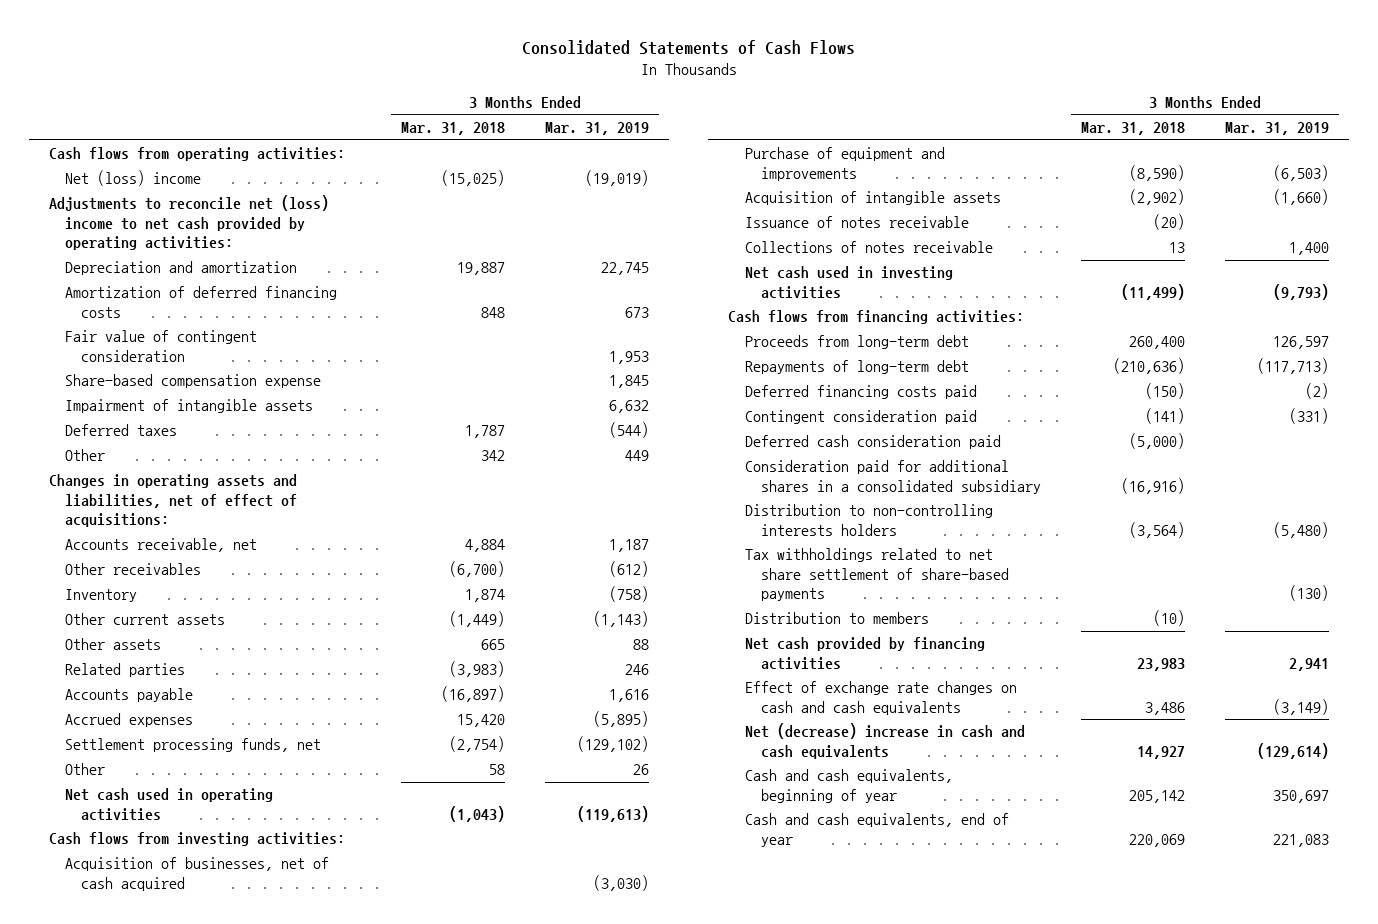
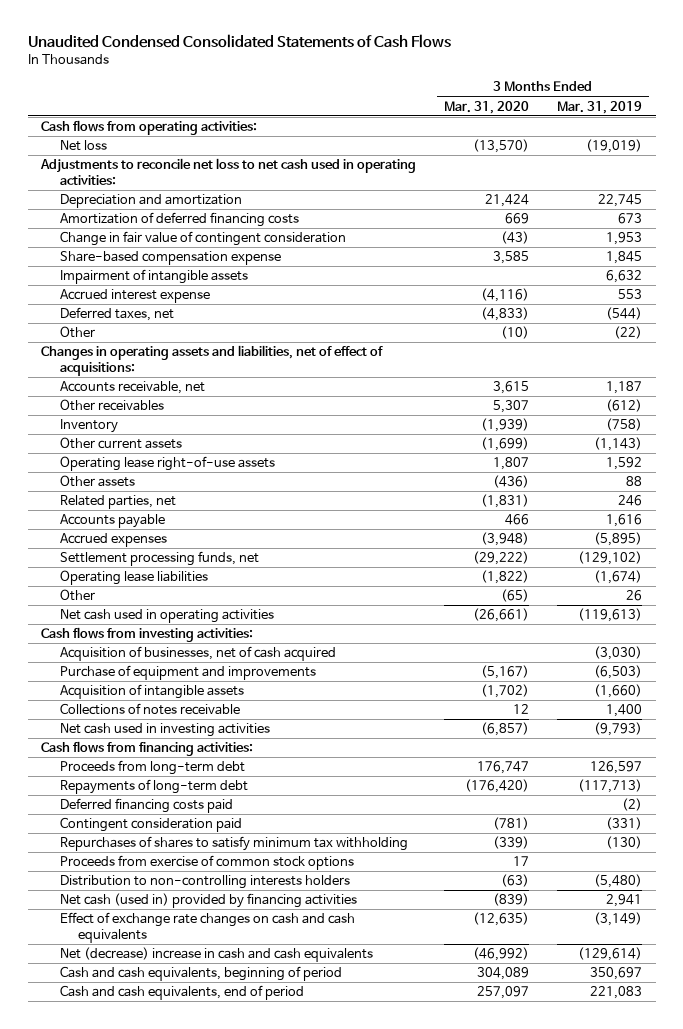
[521,40,855,56] Consolidated Statements of Cash Flows -> [27,34,451,49] Unaudited Condensed Consolidated Statements of Cash Flows
[401,122,506,136] Mar. 31, 2018 -> none
none -> [444,100,530,114] Mar. 31, 2020
[65,170,202,187] Net (loss) income -> [59,140,107,152] Net loss
[49,195,330,251] Adjustments to reconcile net (loss) income to net cash provided by operating activities: -> [40,158,417,185] Adjustments to reconcile net loss to net cash used in operating activities:
[65,330,258,362] Fair value of contingent consideration -> [59,231,346,247] Change in fair value of contingent consideration
none -> [59,289,210,304] Accrued interest expense
[65,424,178,437] Deferred taxes -> [59,307,174,322] Deferred taxes, net
[625,450,650,462] 449 -> [613,326,642,340] (22)
none -> [59,456,275,472] Operating lease right-of-use assets
[65,663,186,678] Related parties -> [59,495,176,510] Related parties, net
none -> [59,570,208,586] Operating lease liabilities
[744,216,969,229] Issuance of notes receivable -> none
[744,435,1001,450] Deferred cash consideration paid -> none
[744,460,1041,494] Consideration paid for additional shares in a consolidated subsidiary -> none
none -> [59,836,408,852] Repurchases of shares to satisfy minimum tax withholding
none -> [59,855,354,871] Proceeds from exercise of common stock options
[744,548,1009,602] Tax withholdings related to net share settlement of share-based payments -> none
[744,612,929,625] Distribution to members -> none
[744,637,985,670] Net cash provided by financing activities -> [59,893,357,909] Net cash (used in) provided by financing activities
[744,769,953,803] Cash and cash equivalents, beginning of year -> [59,966,342,982] Cash and cash equivalents, beginning of period
[744,813,1009,847] Cash and cash equivalents, end of year -> [59,985,304,1001] Cash and cash equivalents, end of period

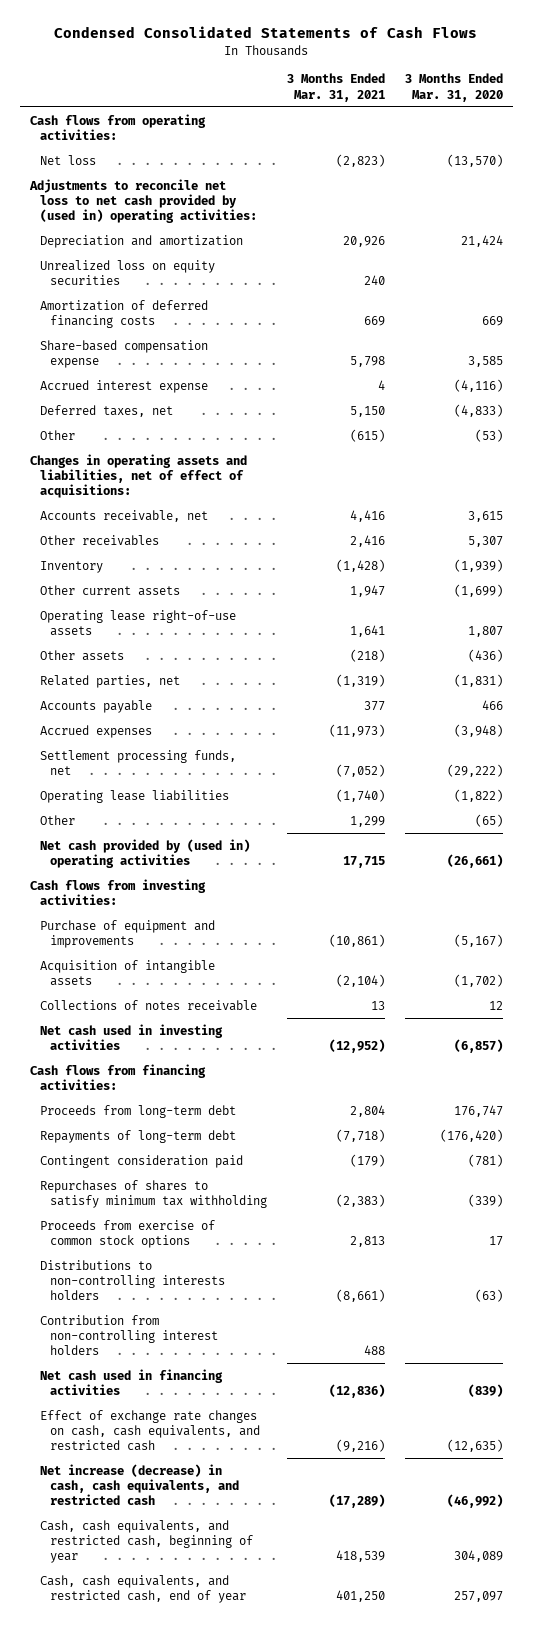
[27,34,451,49] Unaudited Condensed Consolidated Statements of Cash Flows -> [54,26,478,39] Condensed Consolidated Statements of Cash Flows
[556,100,642,114] Mar. 31, 2019 -> none
none -> [286,73,385,102] 3 Months Ended Mar. 31, 2021
[40,158,417,185] Adjustments to reconcile net loss to net cash used in operating activities: -> [28,178,257,224] Adjustments to reconcile net loss to net cash provided by (used in) operating activities:
none -> [39,259,215,285] Unrealized loss on equity securities
[59,231,346,247] Change in fair value of contingent consideration -> none
[59,269,248,285] Impairment of intangible assets -> none
[501,326,530,340] (10) -> [475,428,504,442] (53)
[59,609,274,624] Net cash used in operating activities -> [39,838,250,868] Net cash provided by (used in) operating activities
[59,646,336,662] Acquisition of businesses, net of cash acquired -> none
[59,798,233,814] Deferred financing costs paid -> none
[59,875,350,890] Distribution to non-controlling interests holders -> [39,1259,225,1301] Distributions to non-controlling interests holders
none -> [39,1314,218,1356] Contribution from non-controlling interest holders
[59,893,357,909] Net cash (used in) provided by financing activities -> [39,1368,223,1395] Net cash used in financing activities
[59,912,355,943] Effect of exchange rate changes on cash and cash equivalents -> [39,1409,260,1452] Effect of exchange rate changes on cash, cash equivalents, and restricted cash
[59,947,373,963] Net (decrease) increase in cash and cash equivalents -> [39,1463,239,1506] Net increase (decrease) in cash, cash equivalents, and restricted cash
[59,966,342,982] Cash and cash equivalents, beginning of period -> [39,1519,253,1564] Cash, cash equivalents, and restricted cash, beginning of year
[59,985,304,1001] Cash and cash equivalents, end of period -> [39,1574,246,1603] Cash, cash equivalents, and restricted cash, end of year

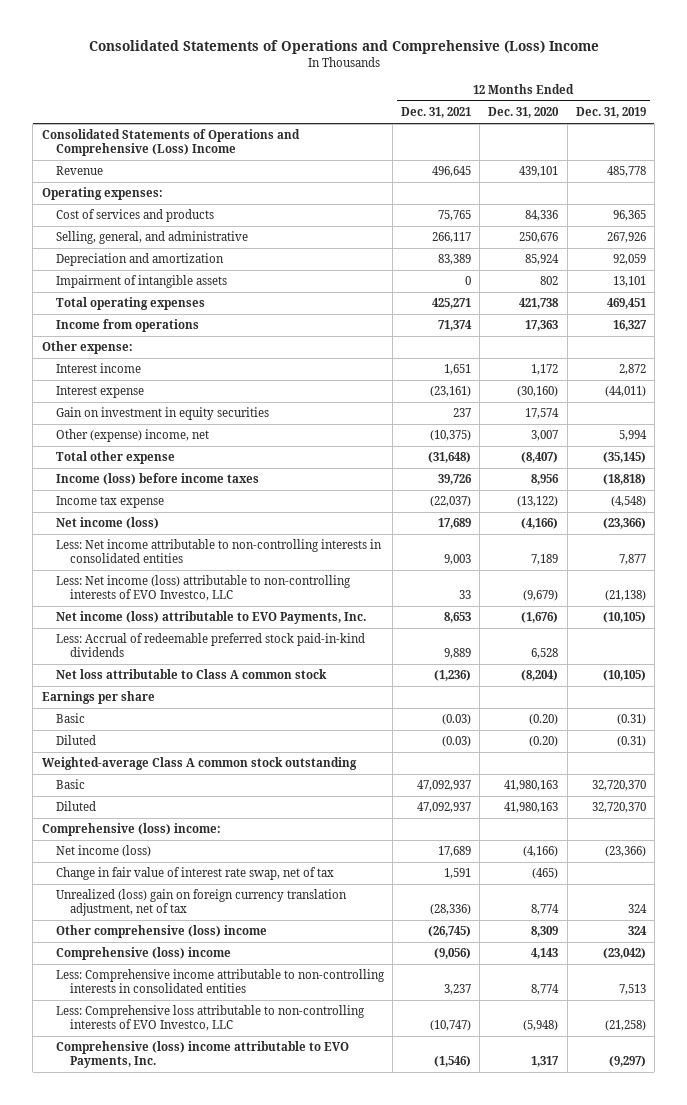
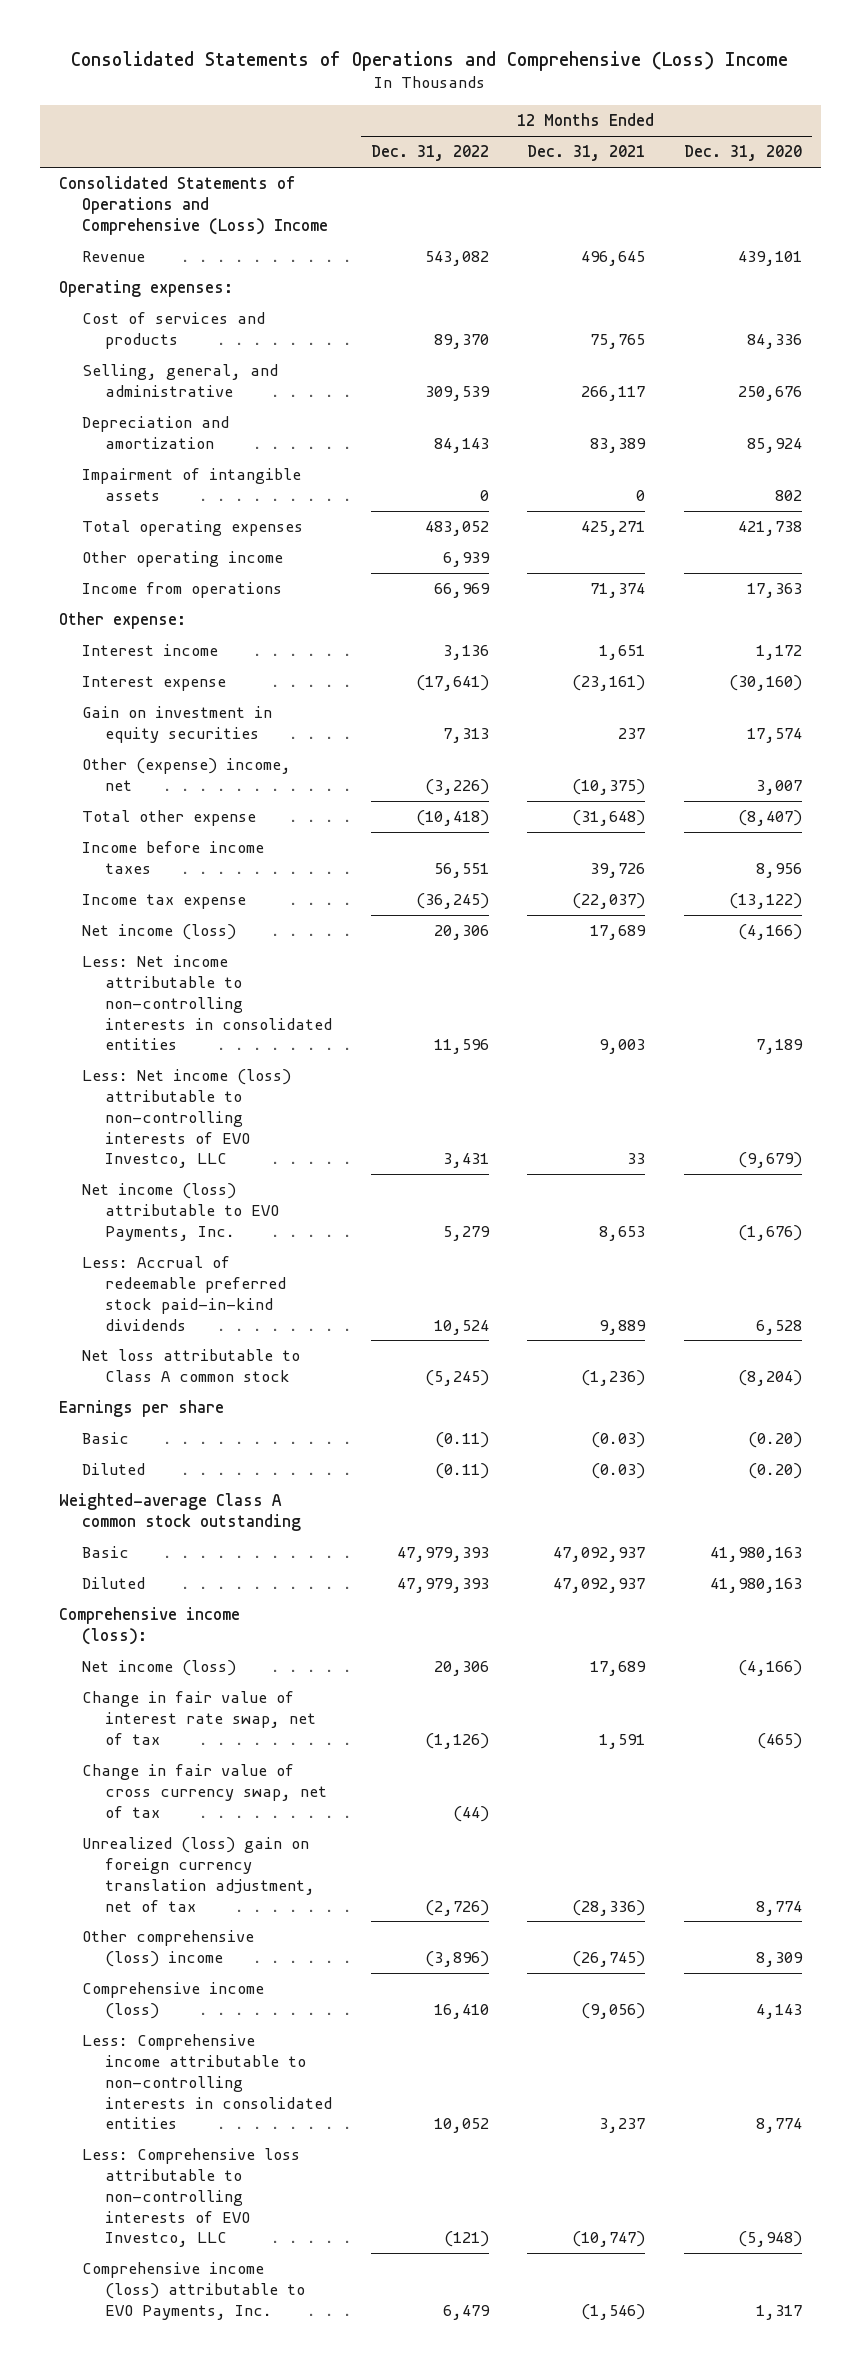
[575,107,646,119] Dec. 31, 2019 -> none
none -> [370,145,489,162] Dec. 31, 2022
none -> [82,551,284,568] Other operating income
[55,473,259,486] Income (loss) before income taxes -> [82,841,265,875] Income before income taxes
[41,823,221,837] Comprehensive (loss) income: -> [59,1607,241,1646] Comprehensive income (loss):
none -> [82,1764,328,1818] Change in fair value of cross currency swap, net of tax
[55,947,231,961] Comprehensive (loss) income -> [82,1982,265,2020] Comprehensive income (loss)
[55,1041,349,1068] Comprehensive (loss) income attributable to EVO Payments, Inc. -> [82,2262,306,2320] Comprehensive income (loss) attributable to EVO Payments, Inc.

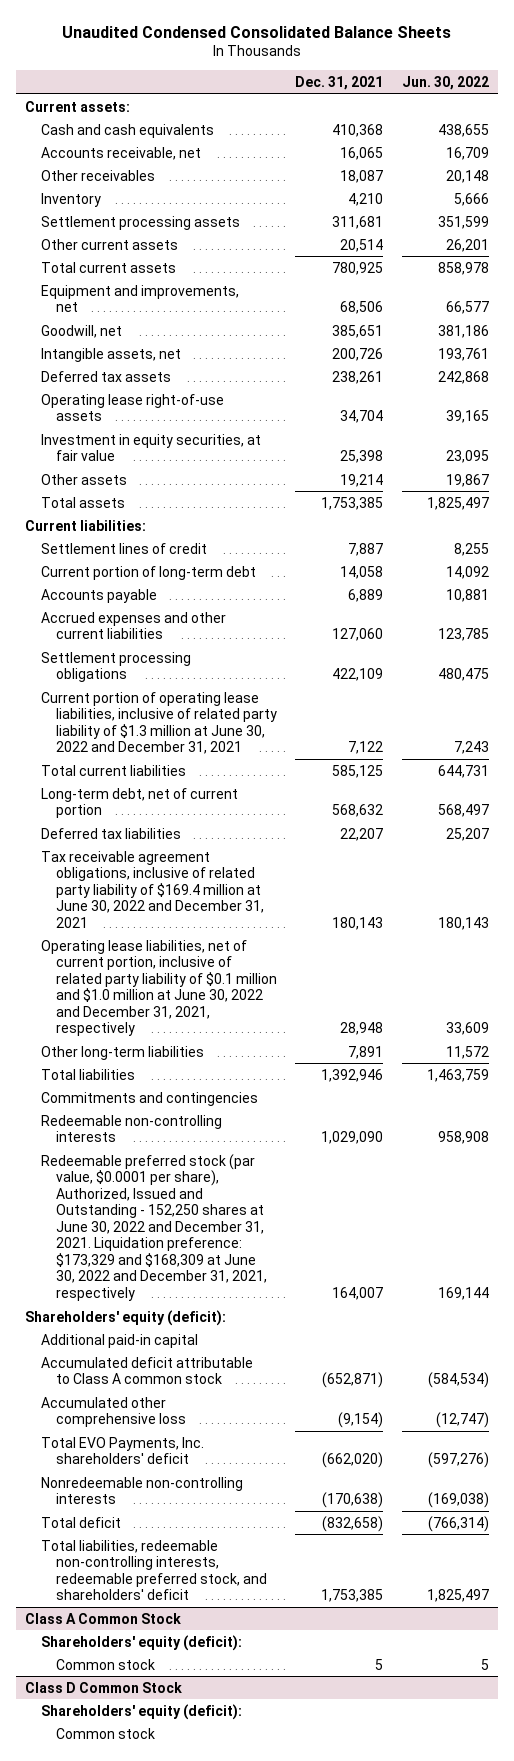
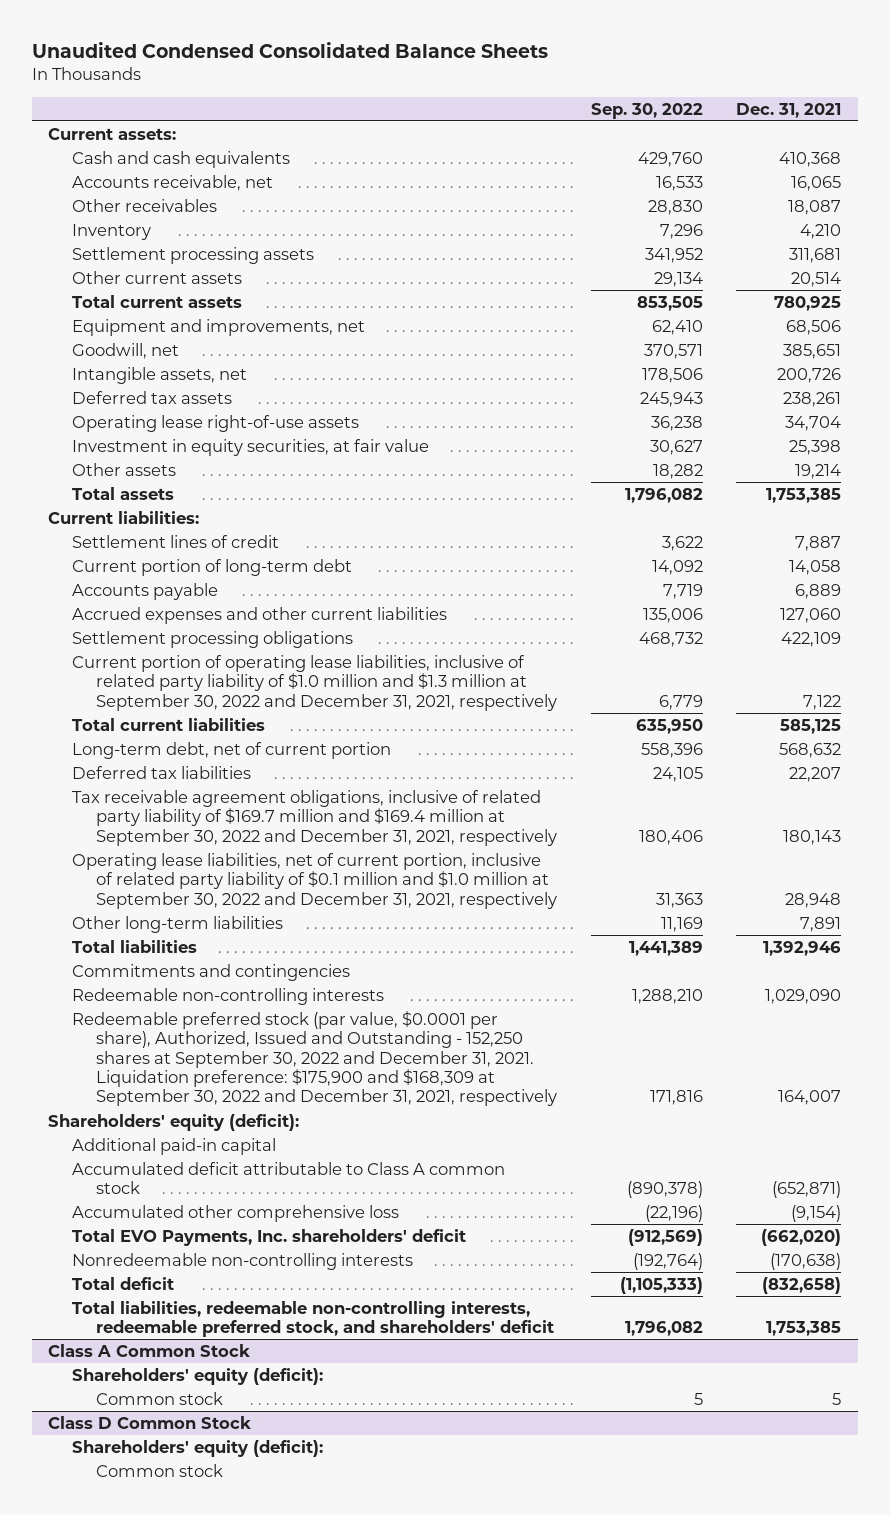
[401,76,489,91] Jun. 30, 2022 -> none
none -> [590,102,703,119] Sep. 30, 2022
[40,691,277,755] Current portion of operating lease liabilities, inclusive of related party liability of $1.3 million at June 30, 2022 and December 31, 2021 -> [72,654,558,711] Current portion of operating lease liabilities, inclusive of related party liability of $1.0 million and $1.3 million at September 30, 2022 and December 31, 2021, respectively
[40,850,264,928] Tax receivable agreement obligations, inclusive of related party liability of $169.4 million at June 30, 2022 and December 31, 2021 -> [72,789,558,846] Tax receivable agreement obligations, inclusive of related party liability of $169.7 million and $169.4 million at September 30, 2022 and December 31, 2021, respectively
[40,939,277,1037] Operating lease liabilities, net of current portion, inclusive of related party liability of $0.1 million and $1.0 million at June 30, 2022 and December 31, 2021, respectively -> [72,852,558,909] Operating lease liabilities, net of current portion, inclusive of related party liability of $0.1 million and $1.0 million at September 30, 2022 and December 31, 2021, respectively
[40,1153,267,1301] Redeemable preferred stock (par value, $0.0001 per share), Authorized, Issued and Outstanding - 152,250 shares at June 30, 2022 and December 31, 2021. Liquidation preference: $173,329 and $168,309 at June 30, 2022 and December 31, 2021, respectively -> [72,1010,558,1107] Redeemable preferred stock (par value, $0.0001 per share), Authorized, Issued and Outstanding - 152,250 shares at September 30, 2022 and December 31, 2021. Liquidation preference: $175,900 and $168,309 at September 30, 2022 and December 31, 2021, respectively

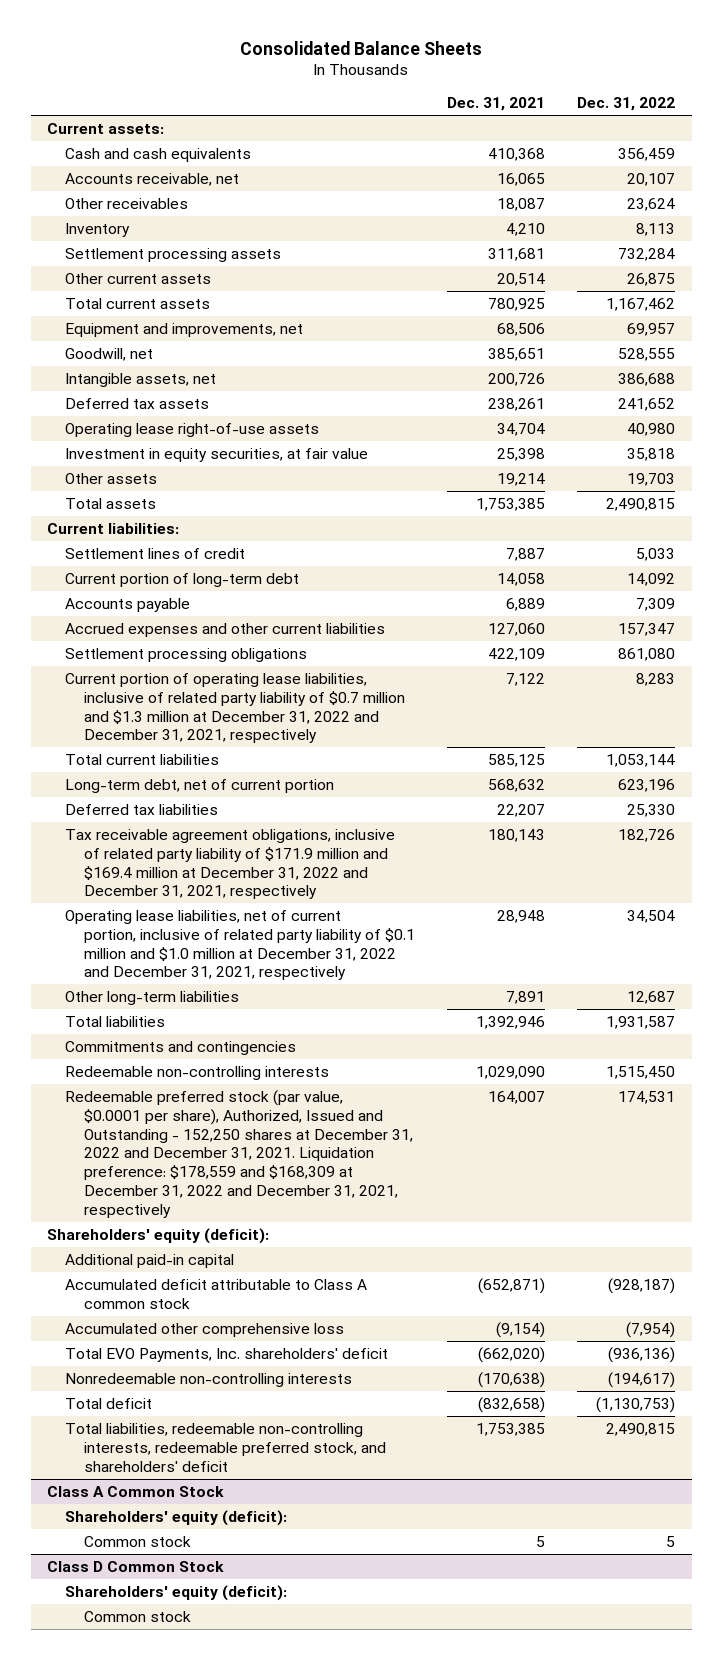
[31,41,548,58] Unaudited Condensed Consolidated Balance Sheets -> [240,40,483,55] Consolidated Balance Sheets
[590,102,703,119] Sep. 30, 2022 -> none
none -> [577,97,676,112] Dec. 31, 2022
[72,654,558,711] Current portion of operating lease liabilities, inclusive of related party liability of $1.0 million and $1.3 million at September 30, 2022 and December 31, 2021, respectively -> [65,672,405,744] Current portion of operating lease liabilities, inclusive of related party liability of $0.7 million and $1.3 million at December 31, 2022 and December 31, 2021, respectively
[72,789,558,846] Tax receivable agreement obligations, inclusive of related party liability of $169.7 million and $169.4 million at September 30, 2022 and December 31, 2021, respectively -> [65,828,396,900] Tax receivable agreement obligations, inclusive of related party liability of $171.9 million and $169.4 million at December 31, 2022 and December 31, 2021, respectively
[72,852,558,909] Operating lease liabilities, net of current portion, inclusive of related party liability of $0.1 million and $1.0 million at September 30, 2022 and December 31, 2021, respectively -> [65,909,415,981] Operating lease liabilities, net of current portion, inclusive of related party liability of $0.1 million and $1.0 million at December 31, 2022 and December 31, 2021, respectively
[72,1010,558,1107] Redeemable preferred stock (par value, $0.0001 per share), Authorized, Issued and Outstanding - 152,250 shares at September 30, 2022 and December 31, 2021. Liquidation preference: $175,900 and $168,309 at September 30, 2022 and December 31, 2021, respectively -> [65,1089,413,1219] Redeemable preferred stock (par value, $0.0001 per share), Authorized, Issued and Outstanding - 152,250 shares at December 31, 2022 and December 31, 2021. Liquidation preference: $178,559 and $168,309 at December 31, 2022 and December 31, 2021, respectively

